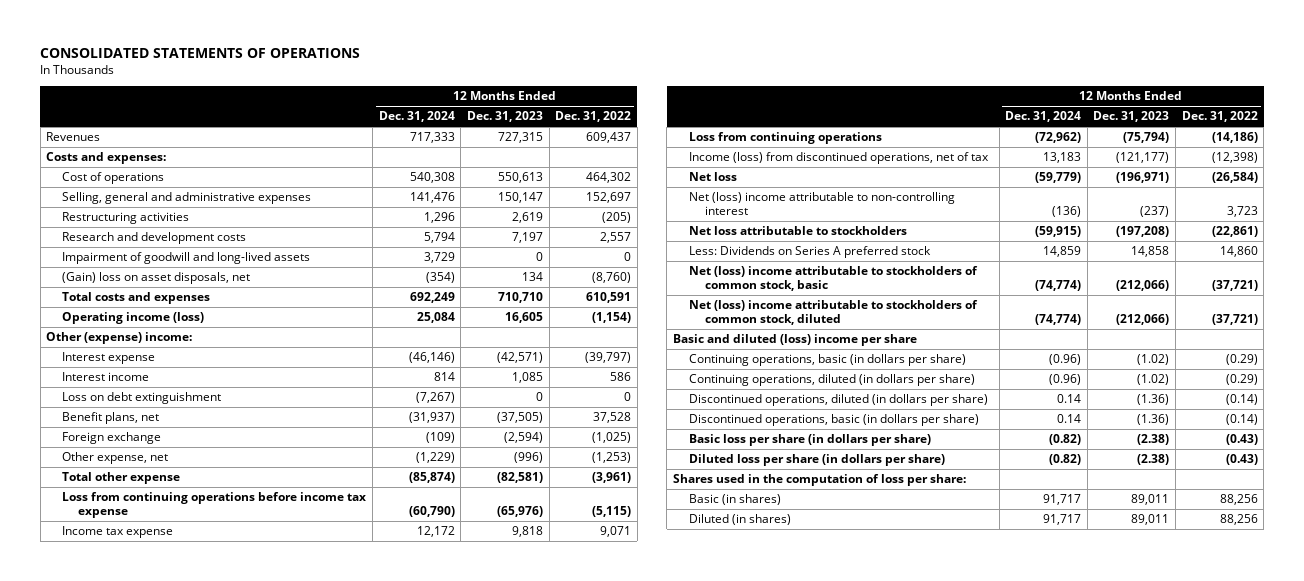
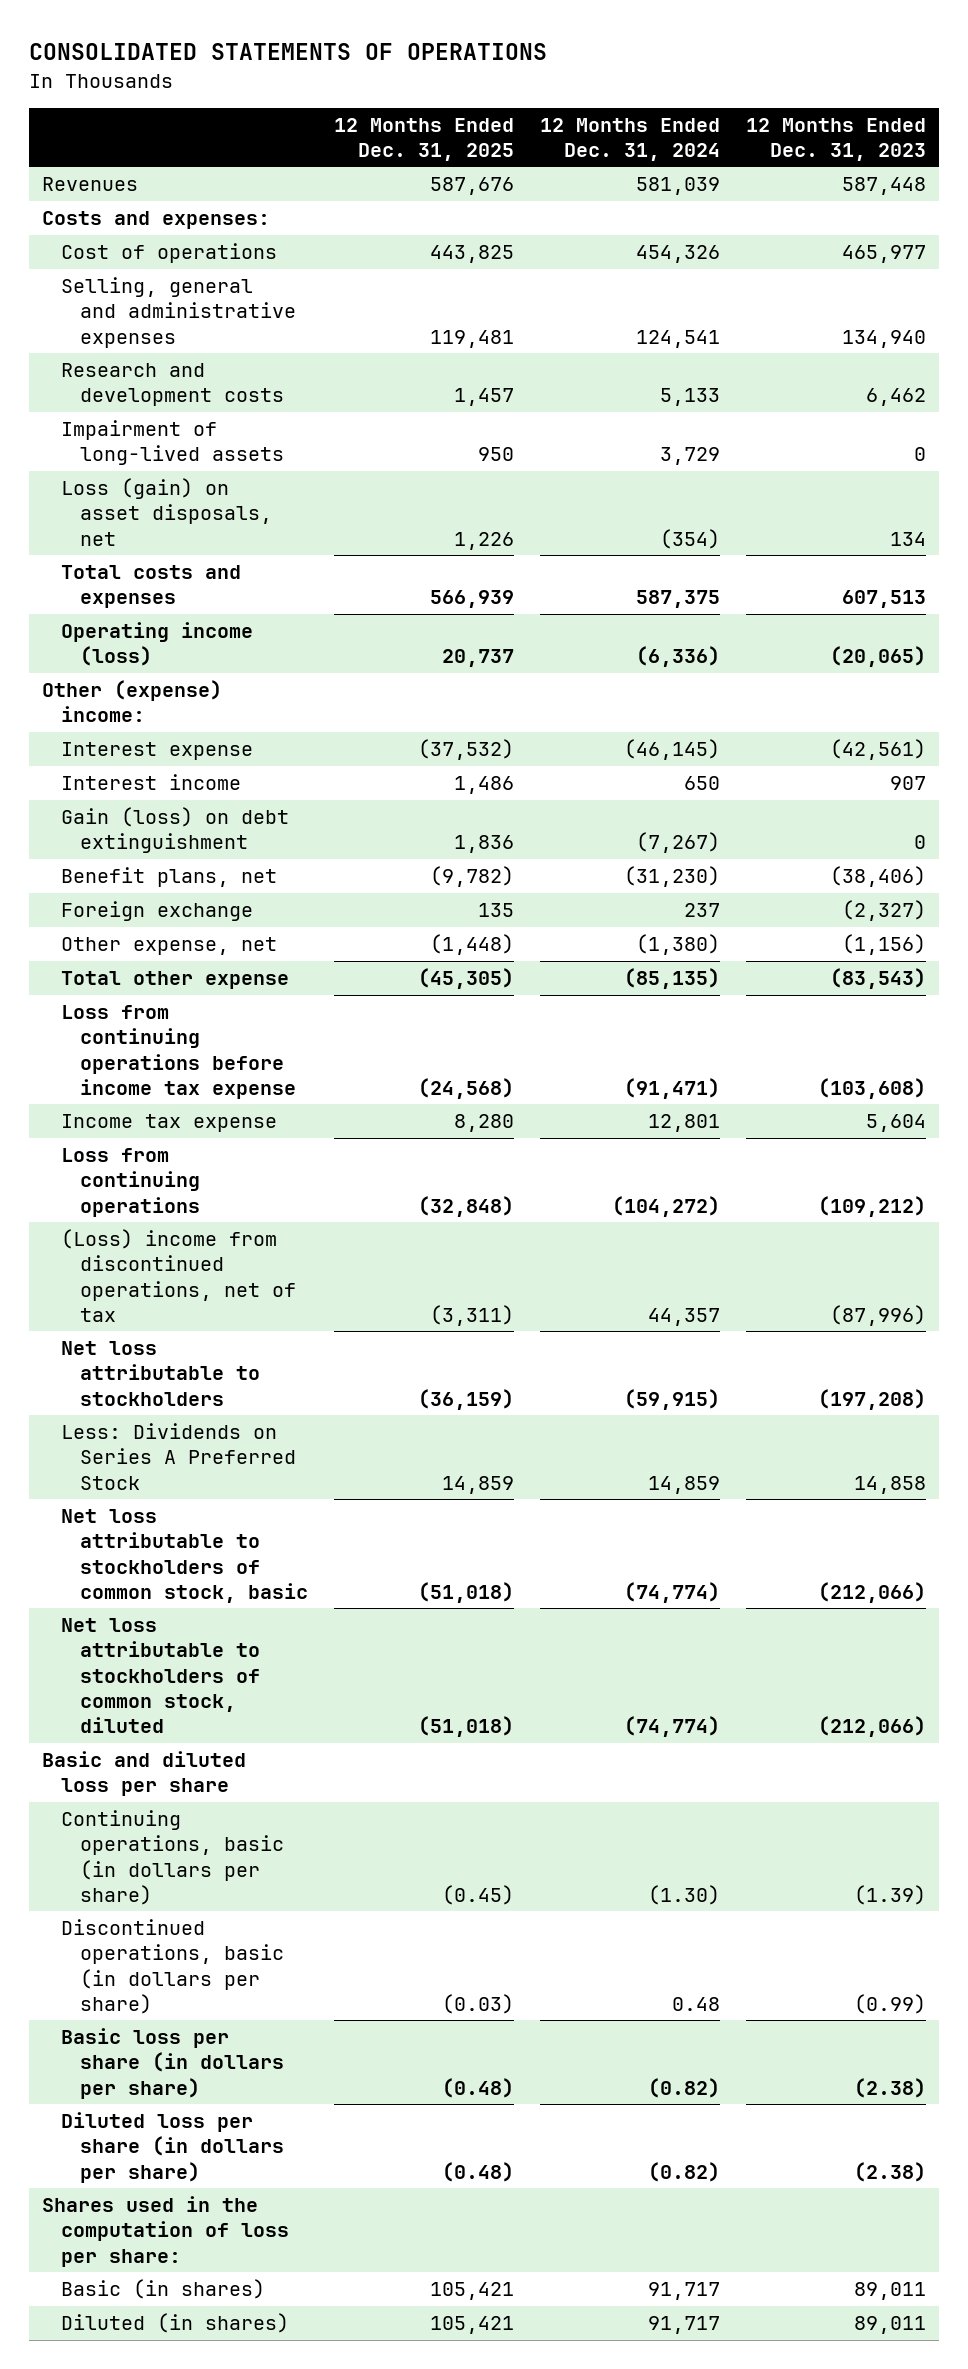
[555,111,632,123] Dec. 31, 2022 -> none
none -> [334,117,515,161] 12 Months Ended Dec. 31, 2025
[409,132,455,144] 717,333 -> [636,177,721,196] 581,039
[497,132,543,144] 727,315 -> [842,177,927,196] 587,448
[62,212,190,225] Restructuring activities -> none
[409,172,455,184] 540,308 -> [636,245,721,264] 454,326
[497,172,543,184] 550,613 -> [842,245,927,264] 465,977
[409,192,455,204] 141,476 -> [636,329,721,348] 124,541
[497,192,543,204] 150,147 -> [842,329,927,348] 134,940
[423,232,455,244] 5,794 -> [660,388,721,407] 5,133
[511,232,543,244] 7,197 -> [866,388,927,407] 6,462
[62,252,311,265] Impairment of goodwill and long-lived assets -> [61,420,285,466] Impairment of long-lived assets
[62,272,251,285] (Gain) loss on asset disposals, net -> [61,478,273,546] Loss (gain) on asset disposals, net
[409,292,455,304] 692,249 -> [636,590,721,609] 587,375
[497,292,543,304] 710,710 -> [842,590,927,609] 607,513
[416,312,455,324] 25,084 -> [636,646,721,668] (6,336)
[504,312,543,324] 16,605 -> [830,646,927,668] (20,065)
[688,172,737,182] Net loss -> none
[688,192,955,215] Net (loss) income attributable to non-controlling interest -> none
[408,352,455,364] (46,146) -> [624,739,721,761] (46,145)
[496,352,543,364] (42,571) -> [830,739,927,761] (42,561)
[433,372,455,382] 814 -> [684,776,721,791] 650
[511,372,543,384] 1,085 -> [890,776,927,791] 907
[62,392,222,405] Loss on debt extinguishment -> [61,807,290,854] Gain (loss) on debt extinguishment
[408,412,455,424] (31,937) -> [624,866,721,888] (31,230)
[496,412,543,424] (37,505) -> [830,866,927,888] (38,406)
[425,432,455,444] (109) -> [684,903,721,918] 237
[503,432,543,444] (2,594) -> [842,900,927,922] (2,327)
[415,452,455,464] (1,229) -> [636,934,721,956] (1,380)
[513,452,543,464] (996) -> [842,934,927,956] (1,156)
[408,472,455,484] (85,874) -> [624,968,721,990] (85,135)
[496,472,543,484] (82,581) -> [830,968,927,990] (83,543)
[408,505,455,517] (60,790) -> [624,1077,721,1099] (91,471)
[496,505,543,517] (65,976) -> [818,1077,927,1099] (103,608)
[416,526,455,538] 12,172 -> [648,1114,721,1133] 12,801
[511,526,543,538] 9,818 -> [866,1114,927,1133] 5,604
[1035,132,1082,144] (72,962) -> [612,1195,721,1217] (104,272)
[1123,132,1170,144] (75,794) -> [818,1195,927,1217] (109,212)
[688,152,989,165] Income (loss) from discontinued operations, net of tax -> [61,1229,297,1322] (Loss) income from discontinued operations, net of tax
[1043,152,1082,164] 13,183 -> [648,1307,721,1326] 44,357
[1116,152,1170,164] (121,177) -> [830,1304,927,1326] (87,996)
[688,374,975,387] Continuing operations, diluted (in dollars per share) -> none
[688,394,988,407] Discontinued operations, diluted (in dollars per share) -> none
[688,246,931,259] Less: Dividends on Series A preferred stock -> [61,1423,297,1490] Less: Dividends on Series A Preferred Stock
[688,266,978,291] Net (loss) income attributable to stockholders of common stock, basic -> [61,1509,309,1603] Net loss attributable to stockholders of common stock, basic
[688,300,978,325] Net (loss) income attributable to stockholders of common stock, diluted -> [61,1618,261,1734] Net loss attributable to stockholders of common stock, diluted
[672,334,917,347] Basic and diluted (loss) income per share -> [42,1751,247,1797] Basic and diluted loss per share
[1049,354,1082,366] (0.96) -> [648,1884,721,1905] (1.30)
[1137,354,1170,366] (1.02) -> [854,1884,927,1905] (1.39)
[1057,414,1082,424] 0.14 -> [672,1996,721,2011] 0.48
[1137,414,1170,426] (1.36) -> [854,1993,927,2014] (0.99)

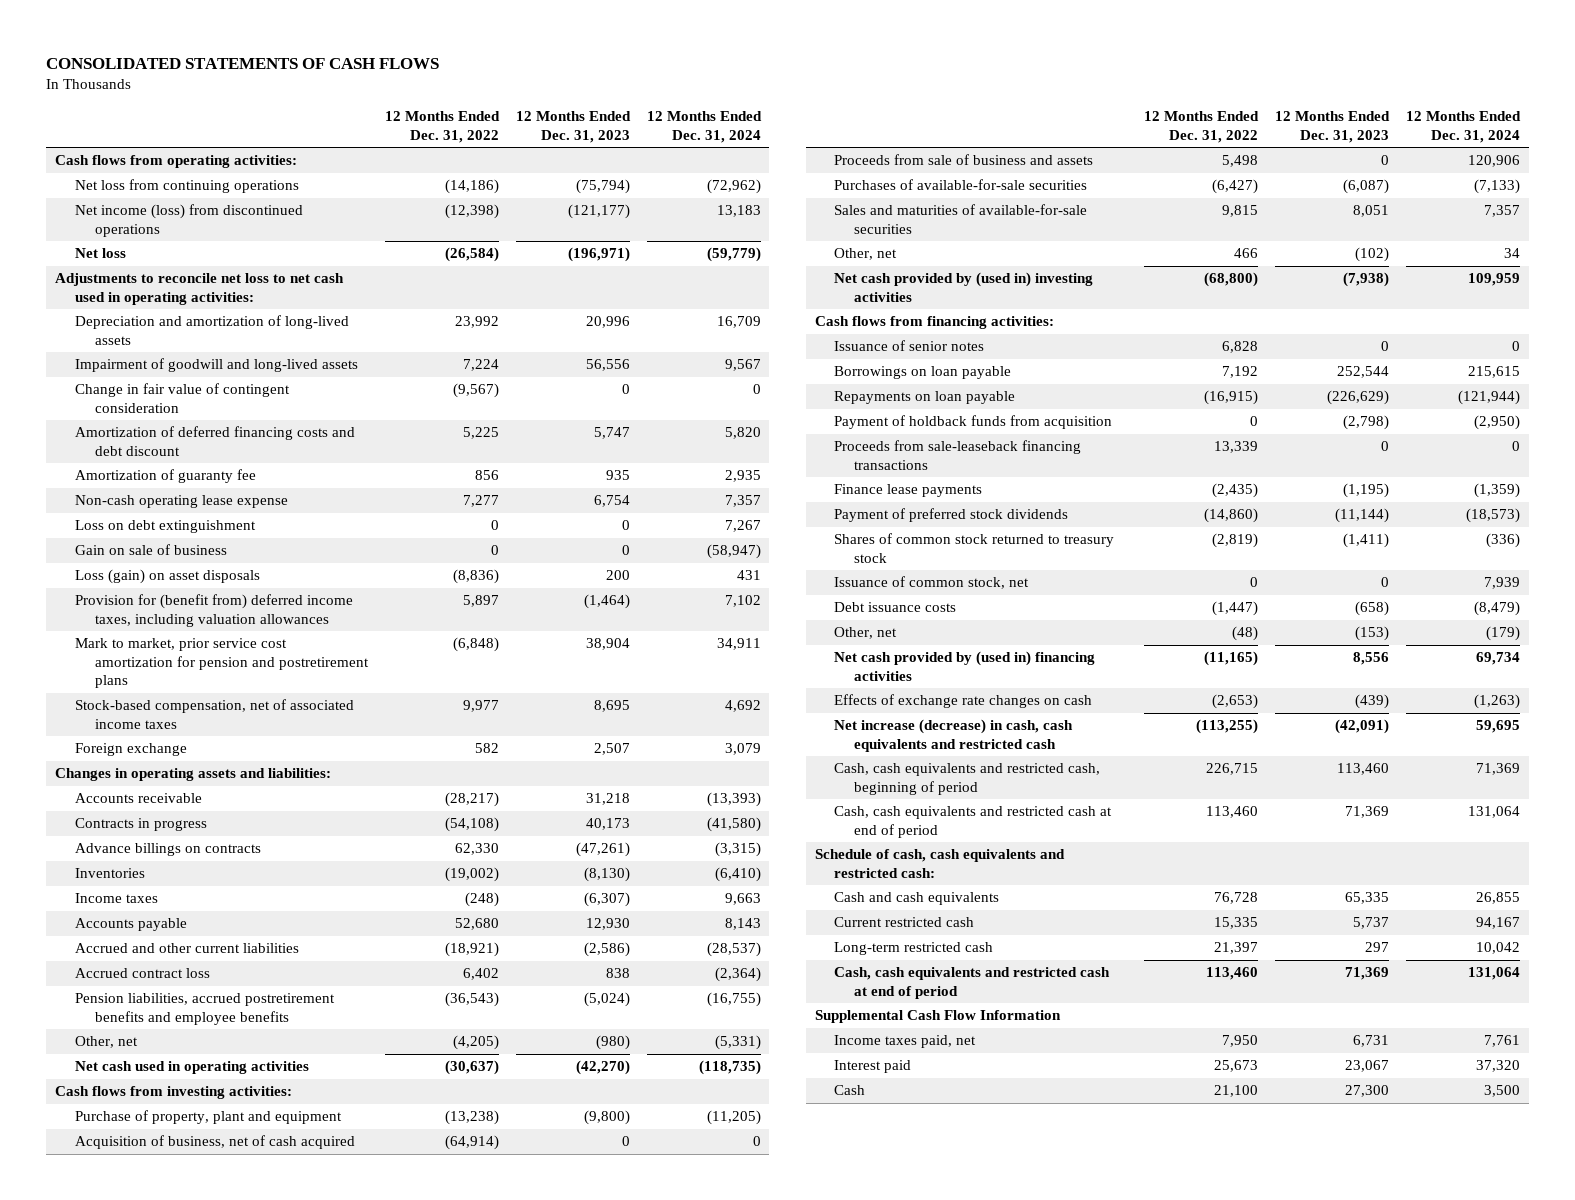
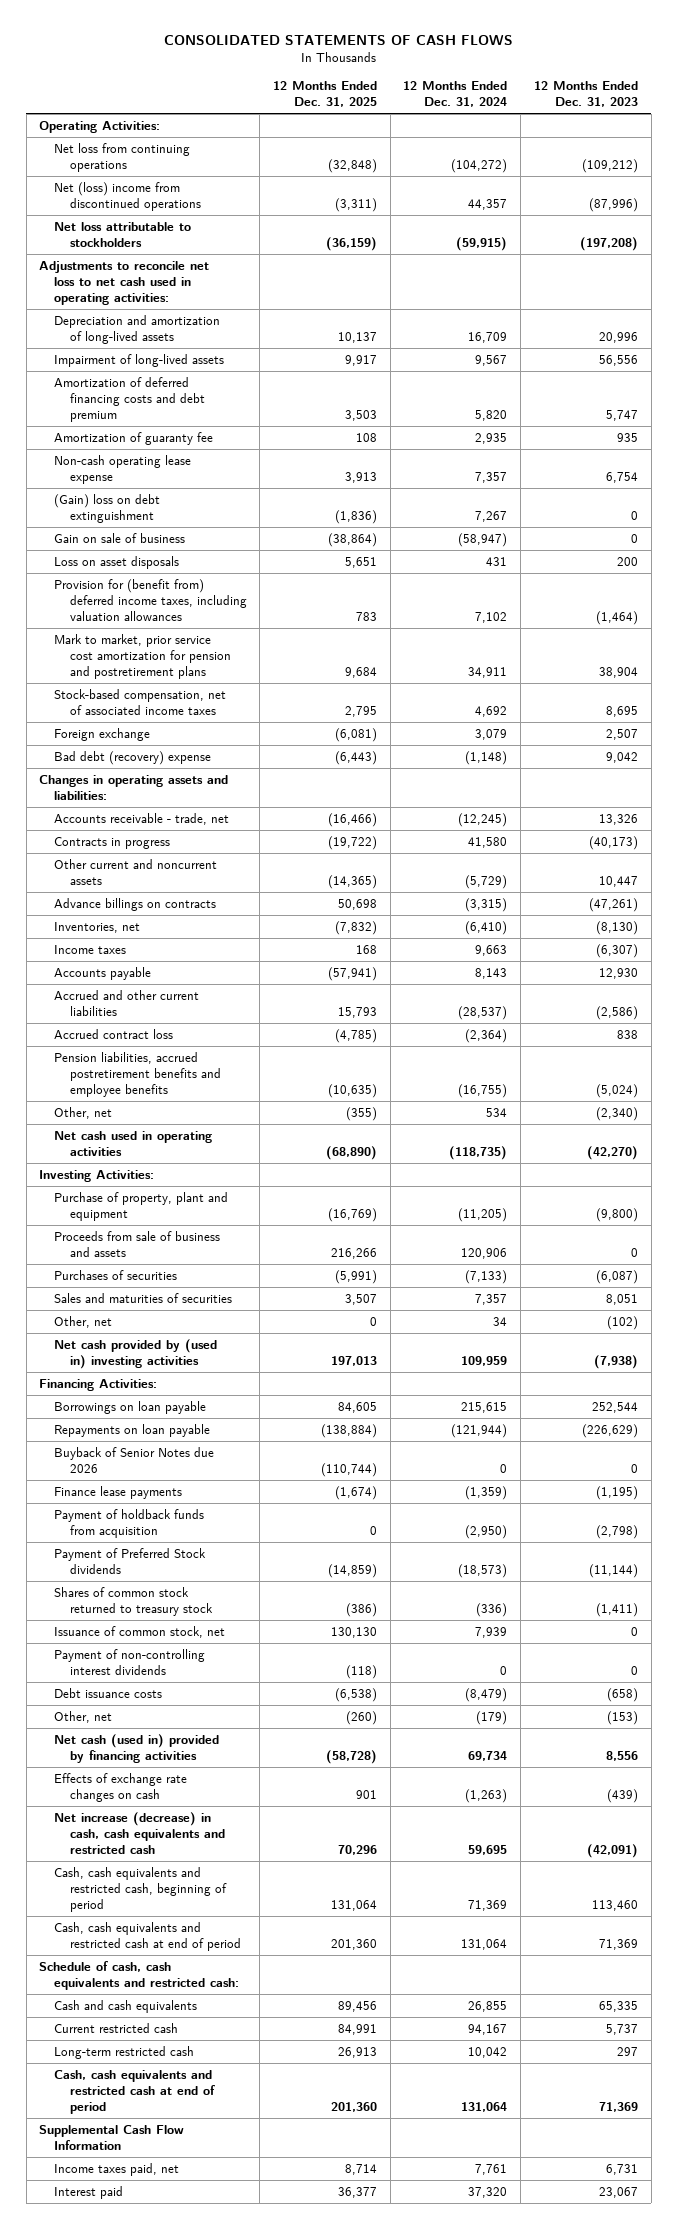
[384,111,500,143] 12 Months Ended Dec. 31, 2022 -> none
none -> [273,80,378,107] 12 Months Ended Dec. 31, 2025
[74,248,126,259] Net loss -> none
[54,155,297,169] Cash flows from operating activities: -> [39,120,161,133] Operating Activities:
[575,179,630,195] (75,794) -> [581,158,638,173] (109,212)
[706,179,761,195] (72,962) -> [451,158,508,173] (104,272)
[74,204,303,237] Net income (loss) from discontinued operations -> [54,181,201,211] Net (loss) income from discontinued operations
[567,204,630,220] (121,177) -> [588,197,638,212] (87,996)
[716,205,761,218] 13,183 -> [468,198,508,210] 44,357
none -> [54,221,192,247] Net loss attributable to stockholders
[74,383,290,413] Change in fair value of contingent consideration -> none
[74,358,358,373] Impairment of goodwill and long-lived assets -> [54,353,225,367] Impairment of long-lived assets
[74,426,355,456] Amortization of deferred financing costs and debt discount -> [54,376,205,422] Amortization of deferred financing costs and debt premium
[74,520,256,534] Loss on debt extinguishment -> [54,493,161,523] (Gain) loss on debt extinguishment
[74,569,260,585] Loss (gain) on asset disposals -> [54,555,180,569] Loss on asset disposals
none -> [54,750,212,765] Bad debt (recovery) expense
[74,793,202,804] Accounts receivable -> [54,812,230,825] Accounts receivable - trade, net
[585,793,630,806] 31,218 -> [598,813,638,825] 13,326
[706,792,761,808] (13,393) -> [458,812,508,827] (12,245)
[585,818,630,831] 40,173 -> [588,835,638,850] (40,173)
[706,817,761,833] (41,580) -> [468,836,508,848] 41,580
none -> [54,858,218,885] Other current and noncurrent assets
[74,868,145,879] Inventories -> [54,921,141,933] Inventories, net
[595,1035,630,1051] (980) -> [595,1106,638,1121] (2,340)
[714,1035,761,1051] (5,331) -> [486,1107,508,1117] 534
[54,1086,292,1100] Cash flows from investing activities: -> [39,1169,155,1182] Investing Activities:
[74,1135,355,1150] Acquisition of business, net of cash acquired -> none
[834,179,1088,191] Purchases of available-for-sale securities -> [54,1269,178,1280] Purchases of securities
[834,204,1088,234] Sales and maturities of available-for-sale securities -> [54,1292,233,1303] Sales and maturities of securities
[834,340,985,352] Issuance of senior notes -> none
[814,316,1054,330] Cash flows from financing activities: -> [39,1378,158,1391] Financing Activities:
[834,440,1082,470] Proceeds from sale-leaseback financing transactions -> none
none -> [54,1446,215,1473] Buyback of Senior Notes due 2026
[834,415,1113,430] Payment of holdback funds from acquisition -> [54,1508,205,1538] Payment of holdback funds from acquisition
[834,508,1069,523] Payment of preferred stock dividends -> [54,1547,207,1574] Payment of Preferred Stock dividends
none -> [54,1648,206,1675] Payment of non-controlling interest dividends
[834,651,1096,681] Net cash provided by (used in) financing activities -> [54,1733,220,1763] Net cash (used in) provided by financing activities
[834,1085,866,1096] Cash -> none

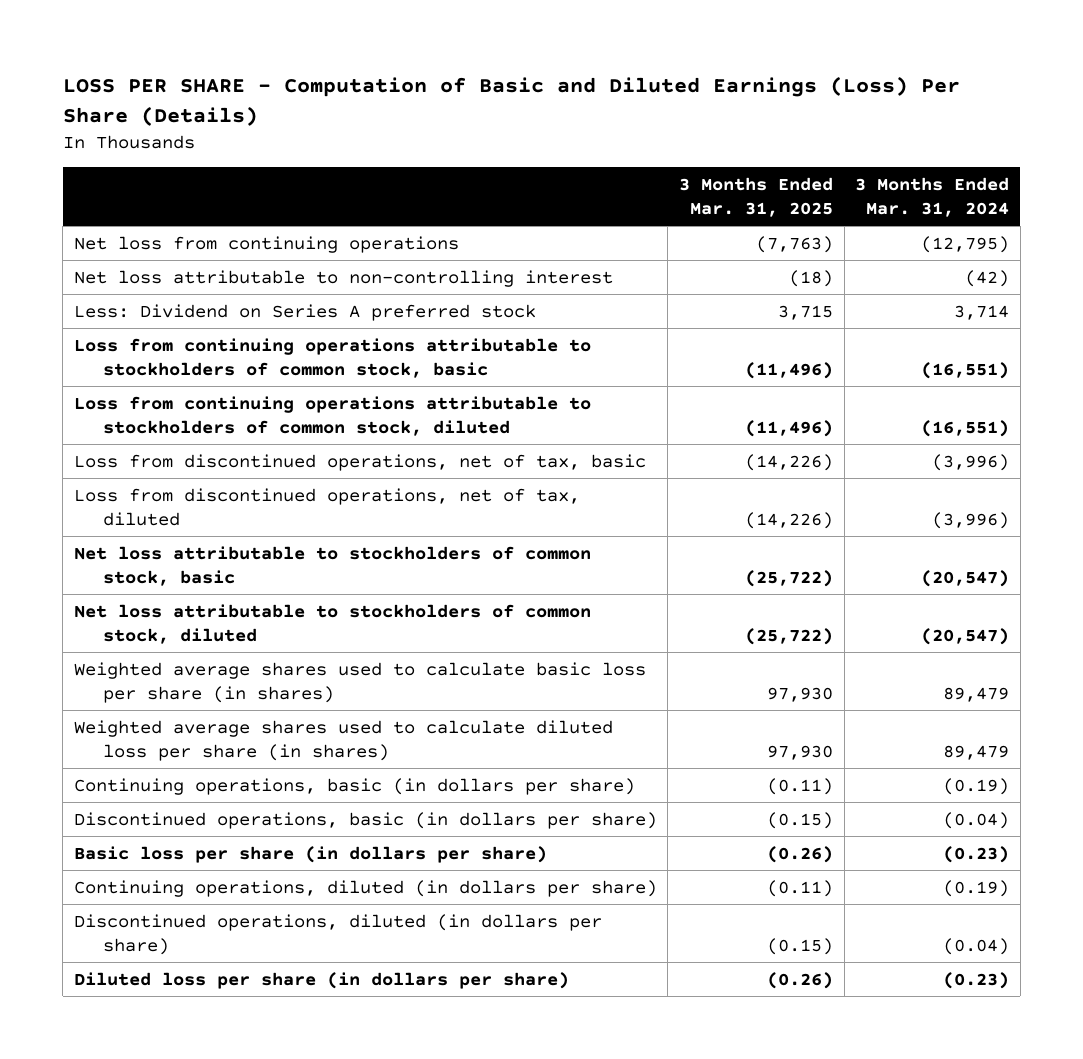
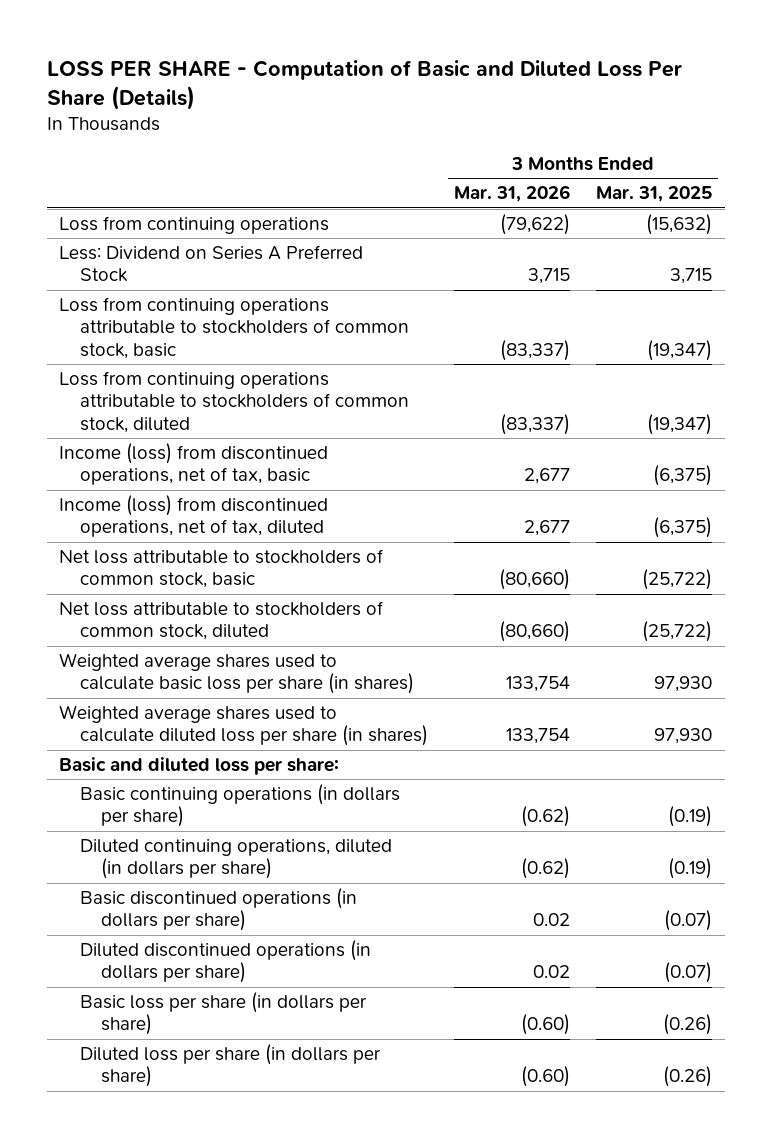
[62,76,960,127] LOSS PER SHARE - Computation of Basic and Diluted Earnings (Loss) Per Share (Details) -> [46,59,682,110] LOSS PER SHARE - Computation of Basic and Diluted Loss Per Share (Details)
[855,176,1010,217] 3 Months Ended Mar. 31, 2024 -> none
none -> [454,185,571,203] Mar. 31, 2026
[73,269,613,287] Net loss attributable to non-controlling interest -> none
[73,235,459,253] Net loss from continuing operations -> [59,216,330,235] Loss from continuing operations
[756,235,834,253] (7,763) -> [645,214,712,236] (15,632)
[73,303,536,321] Less: Dividend on Series A preferred stock -> [59,245,364,283] Less: Dividend on Series A Preferred Stock
[745,361,834,379] (11,496) -> [646,339,712,361] (19,347)
[745,419,834,437] (11,496) -> [646,413,712,435] (19,347)
[73,453,646,471] Loss from discontinued operations, net of tax, basic -> [59,443,329,486] Income (loss) from discontinued operations, net of tax, basic
[745,453,834,471] (14,226) -> [652,465,712,487] (6,375)
[73,487,580,526] Loss from discontinued operations, net of tax, diluted -> [59,495,329,538] Income (loss) from discontinued operations, net of tax, diluted
[745,511,834,529] (14,226) -> [652,517,712,539] (6,375)
none -> [59,757,340,776] Basic and diluted loss per share:
[73,777,635,795] Continuing operations, basic (in dollars per share) -> [80,784,401,828] Basic continuing operations (in dollars per share)
[767,777,834,795] (0.11) -> [667,806,712,828] (0.19)
none -> [80,839,393,880] Diluted continuing operations, diluted (in dollars per share)
[73,811,657,829] Discontinued operations, basic (in dollars per share) -> [80,888,358,932] Basic discontinued operations (in dollars per share)
[767,811,834,829] (0.15) -> [663,910,712,932] (0.07)
none -> [80,940,372,984] Diluted discontinued operations (in dollars per share)
[73,879,657,897] Continuing operations, diluted (in dollars per share) -> none
[73,913,602,955] Discontinued operations, diluted (in dollars per share) -> none

